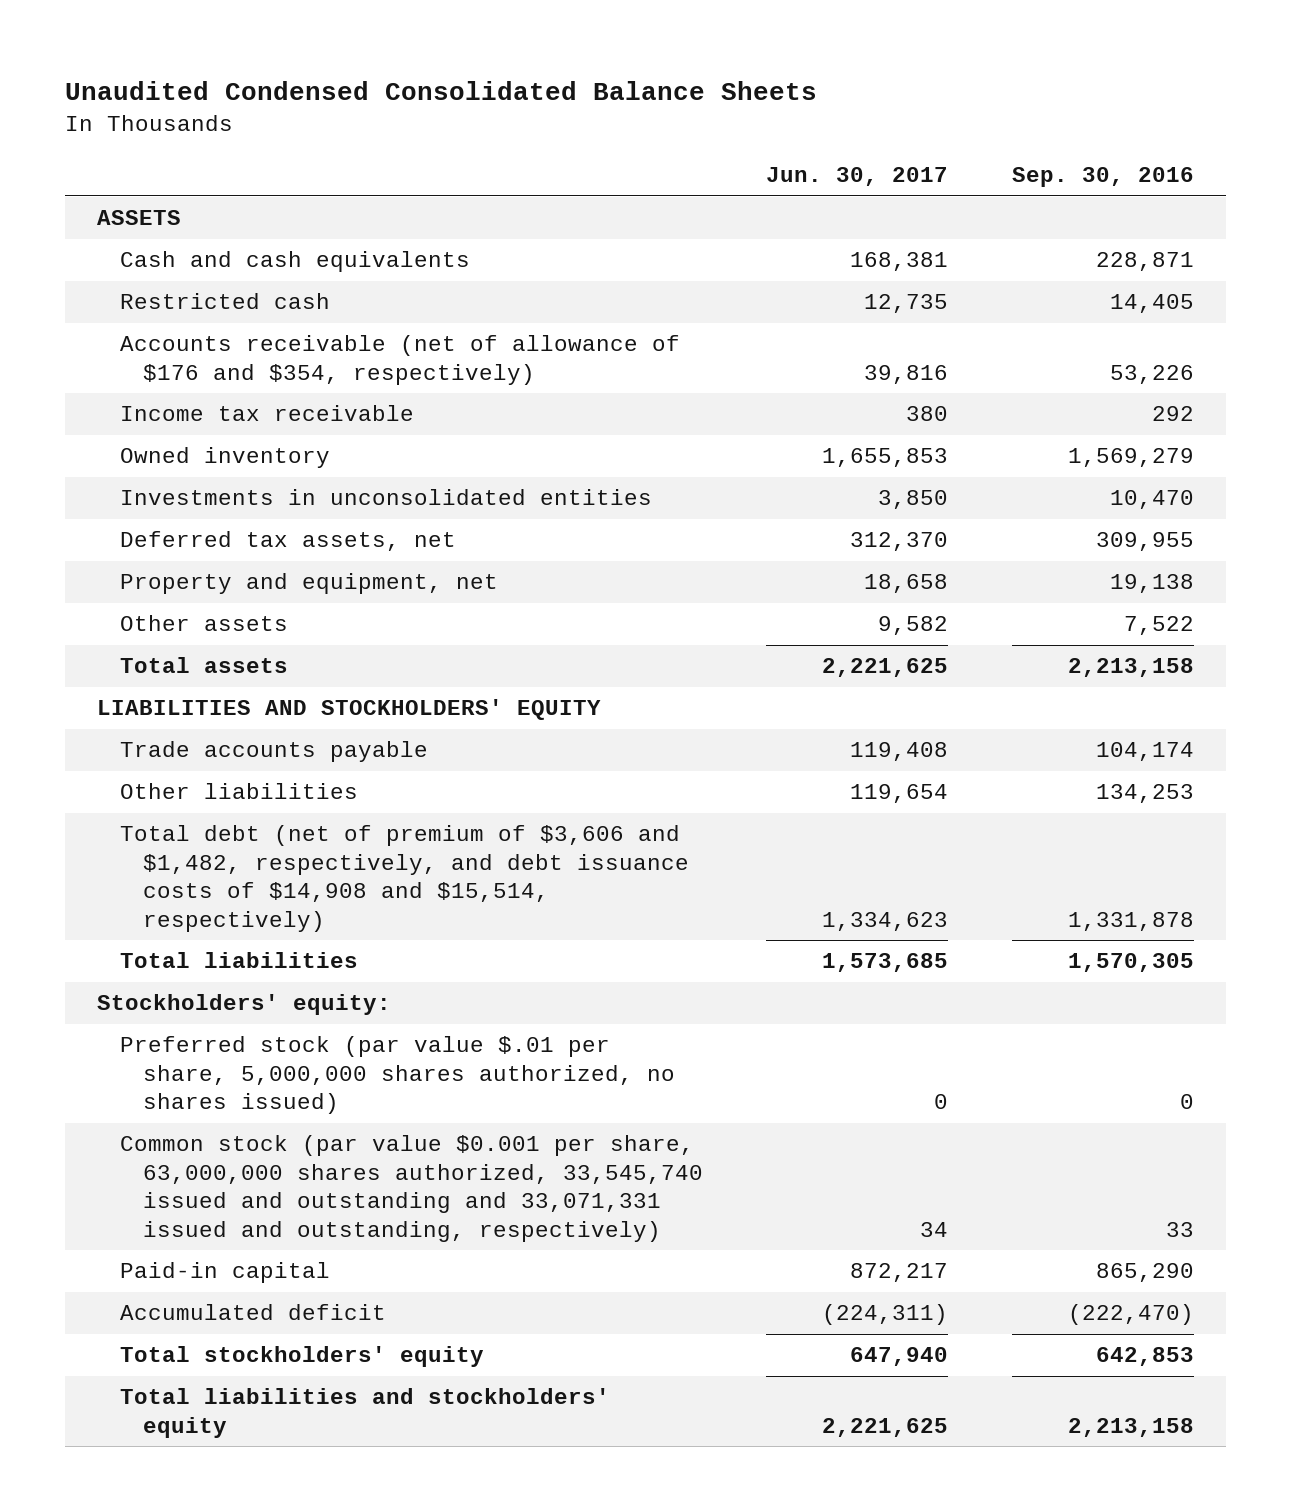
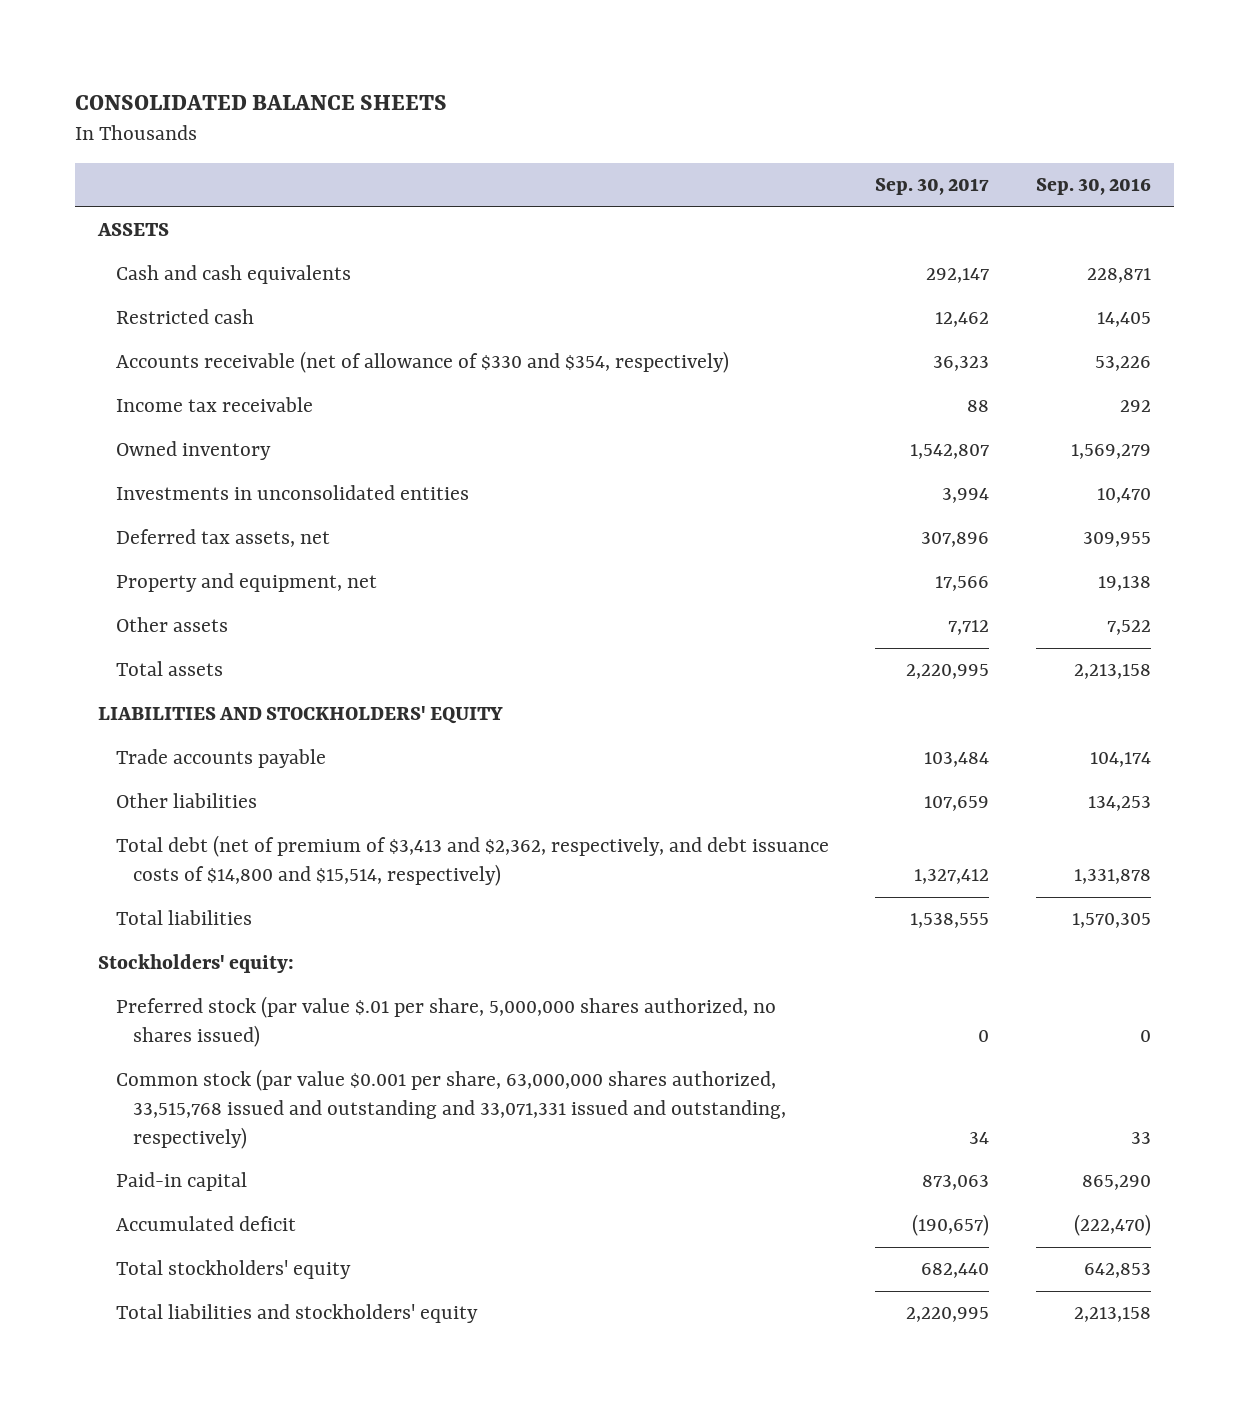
[65,81,818,101] Unaudited Condensed Consolidated Balance Sheets -> [75,94,448,110] CONSOLIDATED BALANCE SHEETS
[766,167,949,187] Jun. 30, 2017 -> none
none -> [875,178,990,196] Sep. 30, 2017
[120,335,681,385] Accounts receivable (net of allowance of $176 and $354, respectively) -> [115,351,729,374] Accounts receivable (net of allowance of $330 and $354, respectively)
[120,825,690,932] Total debt (net of premium of $3,606 and $1,482, respectively, and debt issuance costs of $14,908 and $15,514, respectively) -> [115,835,829,886] Total debt (net of premium of $3,413 and $2,362, respectively, and debt issuance costs of $14,800 and $15,514, respectively)
[120,1135,704,1242] Common stock (par value $0.001 per share, 63,000,000 shares authorized, 33,545,740 issued and outstanding and 33,071,331 issued and outstanding, respectively) -> [115,1069,786,1149] Common stock (par value $0.001 per share, 63,000,000 shares authorized, 33,515,768 issued and outstanding and 33,071,331 issued and outstanding, respectively)

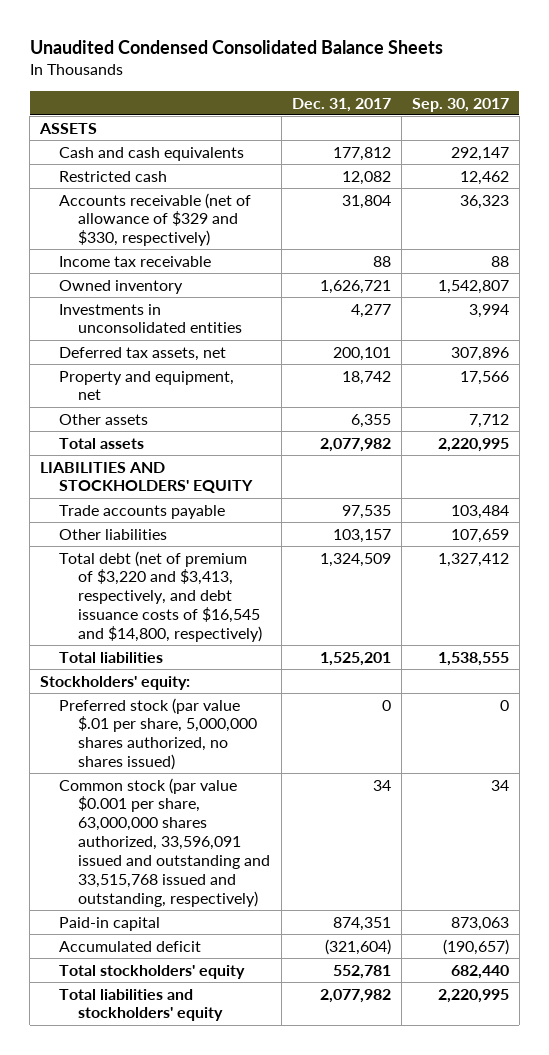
[75,94,448,110] CONSOLIDATED BALANCE SHEETS -> [29,40,443,55] Unaudited Condensed Consolidated Balance Sheets
[1035,178,1151,196] Sep. 30, 2016 -> none
none -> [291,97,391,112] Dec. 31, 2017
[115,351,729,374] Accounts receivable (net of allowance of $330 and $354, respectively) -> [59,192,252,247] Accounts receivable (net of allowance of $329 and $330, respectively)
[115,835,829,886] Total debt (net of premium of $3,413 and $2,362, respectively, and debt issuance costs of $14,800 and $15,514, respectively) -> [59,550,263,643] Total debt (net of premium of $3,220 and $3,413, respectively, and debt issuance costs of $16,545 and $14,800, respectively)
[115,1069,786,1149] Common stock (par value $0.001 per share, 63,000,000 shares authorized, 33,515,768 issued and outstanding and 33,071,331 issued and outstanding, respectively) -> [59,777,271,908] Common stock (par value $0.001 per share, 63,000,000 shares authorized, 33,596,091 issued and outstanding and 33,515,768 issued and outstanding, respectively)

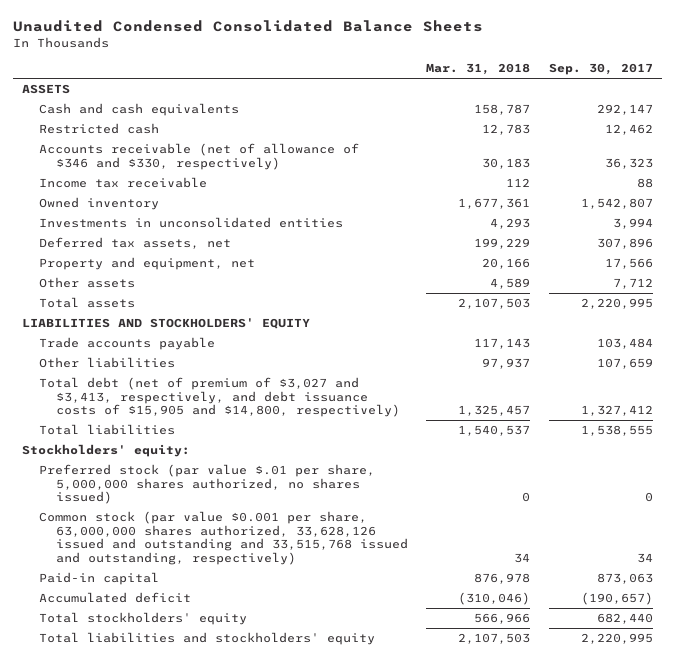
[291,97,391,112] Dec. 31, 2017 -> none
none -> [426,63,531,76] Mar. 31, 2018
[59,192,252,247] Accounts receivable (net of allowance of $329 and $330, respectively) -> [39,143,360,170] Accounts receivable (net of allowance of $346 and $330, respectively)
[59,550,263,643] Total debt (net of premium of $3,220 and $3,413, respectively, and debt issuance costs of $16,545 and $14,800, respectively) -> [39,377,400,418] Total debt (net of premium of $3,027 and $3,413, respectively, and debt issuance costs of $15,905 and $14,800, respectively)
[59,777,271,908] Common stock (par value $0.001 per share, 63,000,000 shares authorized, 33,596,091 issued and outstanding and 33,515,768 issued and outstanding, respectively) -> [39,511,408,566] Common stock (par value $0.001 per share, 63,000,000 shares authorized, 33,628,126 issued and outstanding and 33,515,768 issued and outstanding, respectively)

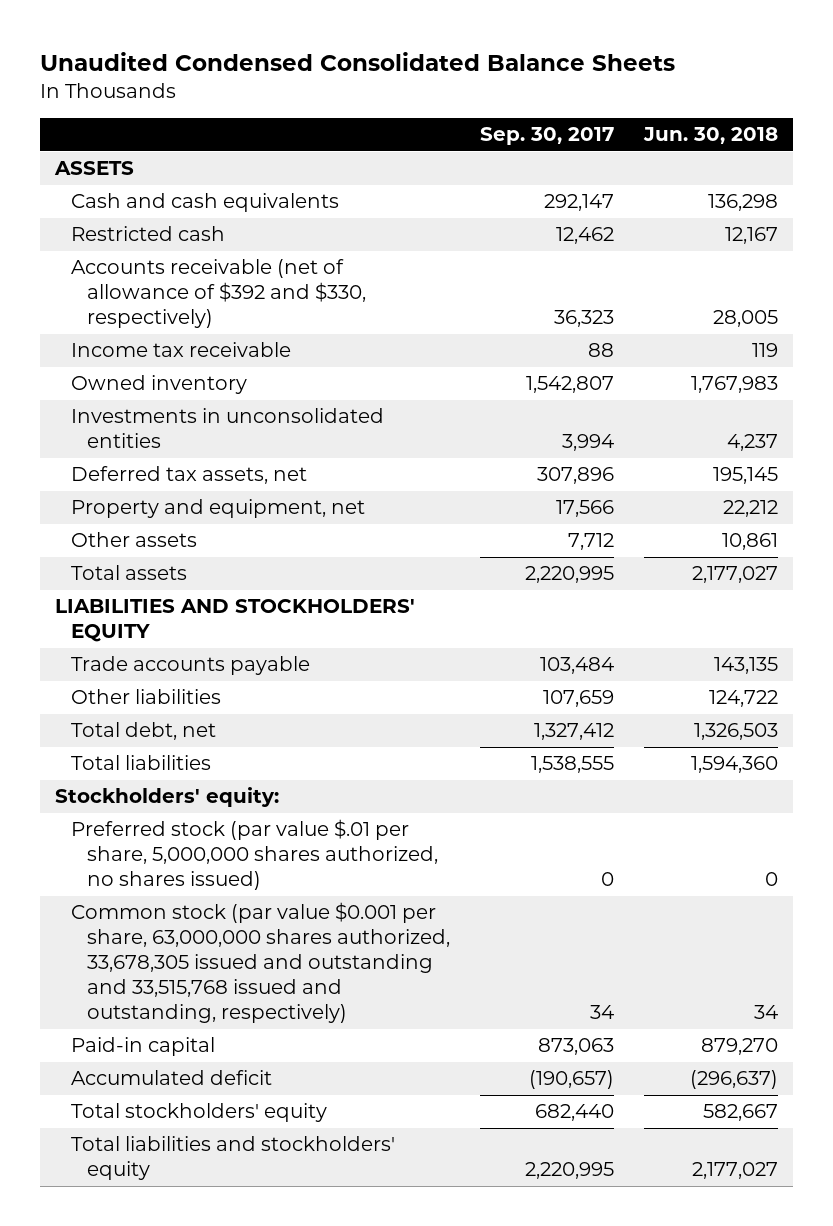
[426,63,531,76] Mar. 31, 2018 -> none
none -> [643,127,779,145] Jun. 30, 2018
[39,143,360,170] Accounts receivable (net of allowance of $346 and $330, respectively) -> [71,259,367,329] Accounts receivable (net of allowance of $392 and $330, respectively)
[39,377,400,418] Total debt (net of premium of $3,027 and $3,413, respectively, and debt issuance costs of $15,905 and $14,800, respectively) -> [71,722,217,741] Total debt, net
[39,511,408,566] Common stock (par value $0.001 per share, 63,000,000 shares authorized, 33,628,126 issued and outstanding and 33,515,768 issued and outstanding, respectively) -> [71,902,451,1024] Common stock (par value $0.001 per share, 63,000,000 shares authorized, 33,678,305 issued and outstanding and 33,515,768 issued and outstanding, respectively)

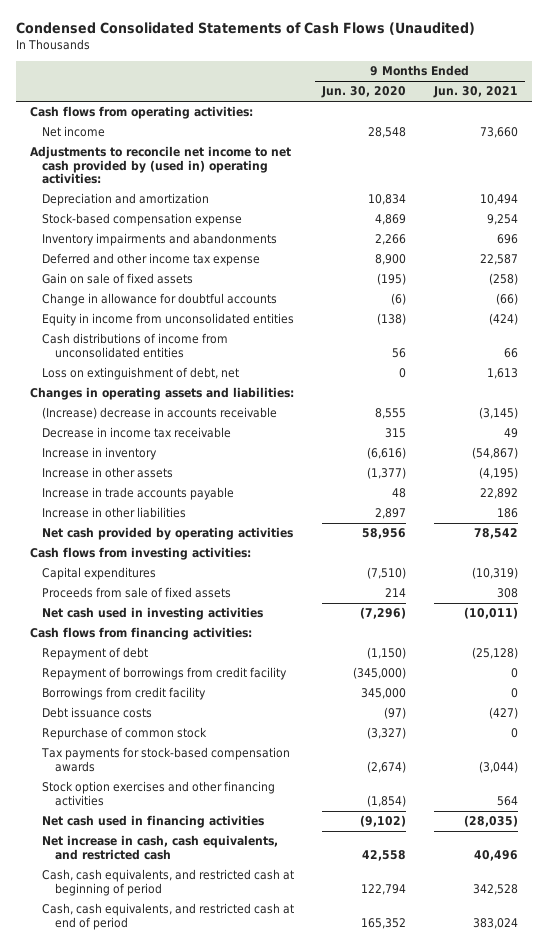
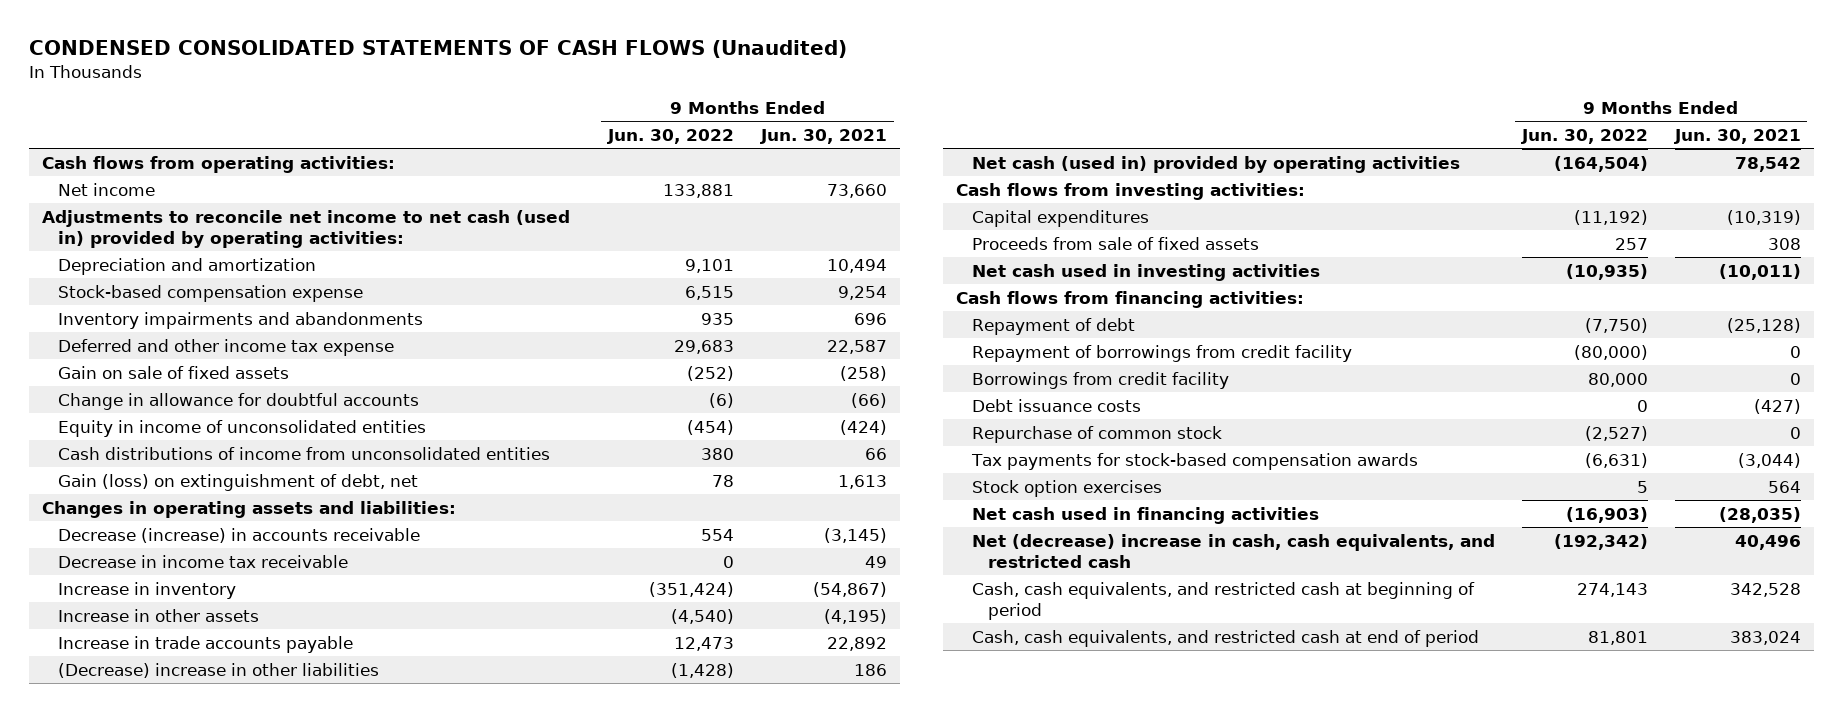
[15,22,475,36] Condensed Consolidated Statements of Cash Flows (Unaudited) -> [28,40,847,59] CONDENSED CONSOLIDATED STATEMENTS OF CASH FLOWS (Unaudited)
[321,86,407,99] Jun. 30, 2020 -> none
none -> [607,129,735,145] Jun. 30, 2022
[29,146,291,185] Adjustments to reconcile net income to net cash provided by (used in) operating activities: -> [42,209,571,249] Adjustments to reconcile net income to net cash (used in) provided by operating activities:
[42,313,295,327] Equity in income from unconsolidated entities -> [58,419,427,437] Equity in income of unconsolidated entities
[42,367,240,381] Loss on extinguishment of debt, net -> [58,473,419,491] Gain (loss) on extinguishment of debt, net
[42,407,278,420] (Increase) decrease in accounts receivable -> [58,527,421,543] Decrease (increase) in accounts receivable
[42,507,187,519] Increase in other liabilities -> [58,662,380,678] (Decrease) increase in other liabilities
[42,527,294,541] Net cash provided by operating activities -> [971,155,1460,173] Net cash (used in) provided by operating activities
[42,781,276,806] Stock option exercises and other financing activities -> [971,479,1162,497] Stock option exercises
[42,835,279,860] Net increase in cash, cash equivalents, and restricted cash -> [971,533,1495,569] Net (decrease) increase in cash, cash equivalents, and restricted cash

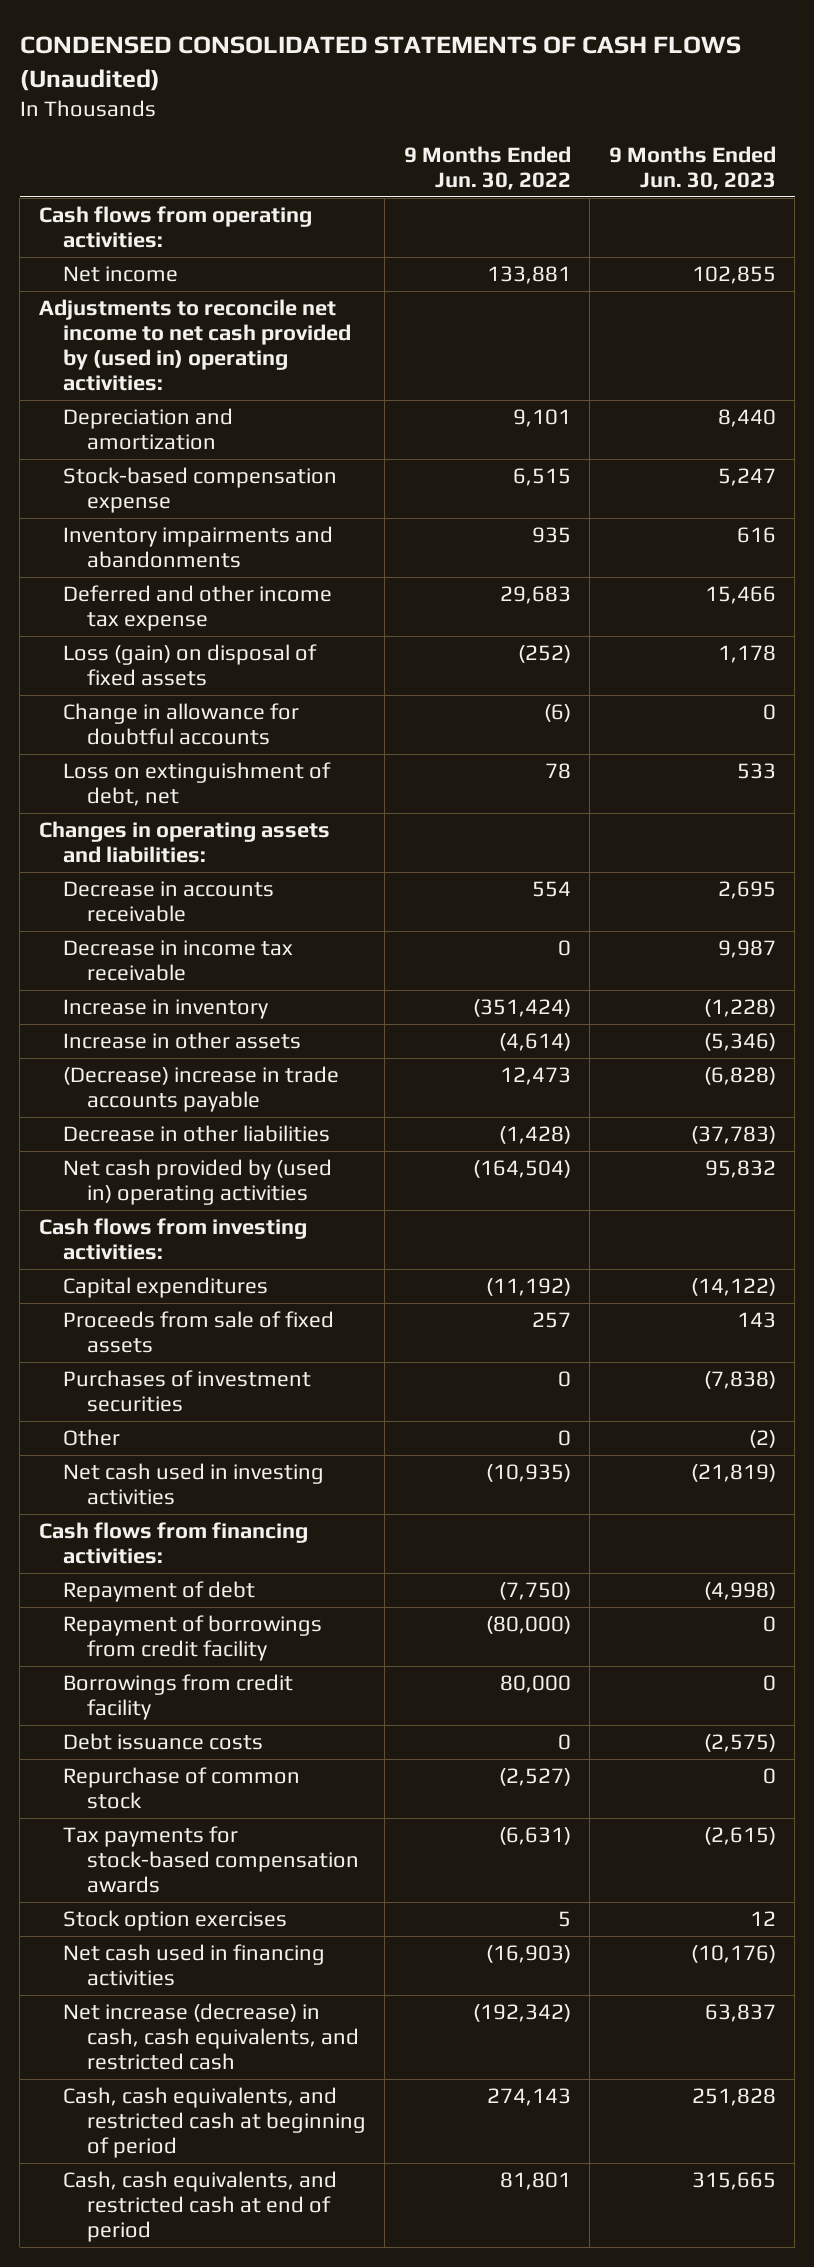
[759,129,887,145] Jun. 30, 2021 -> none
none -> [608,146,776,191] 9 Months Ended Jun. 30, 2023
[42,209,571,249] Adjustments to reconcile net income to net cash (used in) provided by operating activities: -> [38,298,351,391] Adjustments to reconcile net income to net cash provided by (used in) operating activities:
[58,365,290,379] Gain on sale of fixed assets -> [62,643,317,686] Loss (gain) on disposal of fixed assets
[58,419,427,437] Equity in income of unconsolidated entities -> none
[58,446,551,460] Cash distributions of income from unconsolidated entities -> none
[58,473,419,491] Gain (loss) on extinguishment of debt, net -> [62,761,331,806] Loss on extinguishment of debt, net
[58,527,421,543] Decrease (increase) in accounts receivable -> [62,880,274,922] Decrease in accounts receivable
[671,608,735,624] (4,540) -> [498,1032,571,1051] (4,614)
[58,635,354,653] Increase in trade accounts payable -> [62,1065,339,1112] (Decrease) increase in trade accounts payable
[58,662,380,678] (Decrease) increase in other liabilities -> [62,1124,330,1142] Decrease in other liabilities
[971,155,1460,173] Net cash (used in) provided by operating activities -> [62,1158,332,1205] Net cash provided by (used in) operating activities
none -> [62,1369,311,1412] Purchases of investment securities
none -> [62,1428,120,1446] Other
[971,533,1495,569] Net (decrease) increase in cash, cash equivalents, and restricted cash -> [62,2002,359,2070] Net increase (decrease) in cash, cash equivalents, and restricted cash

